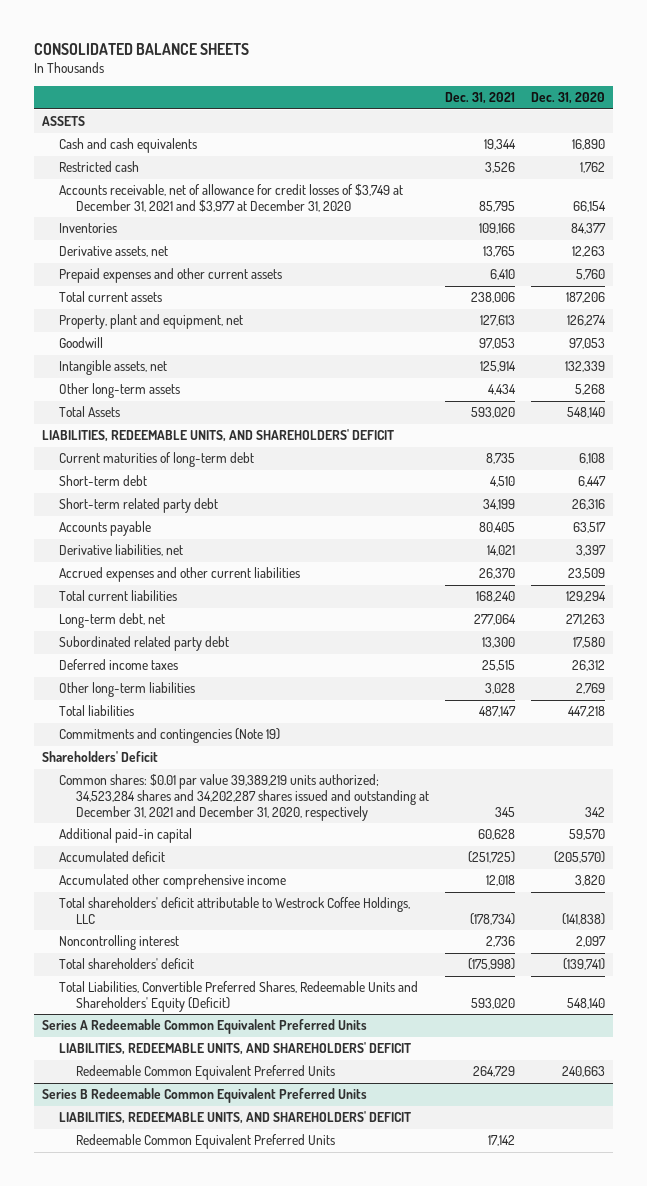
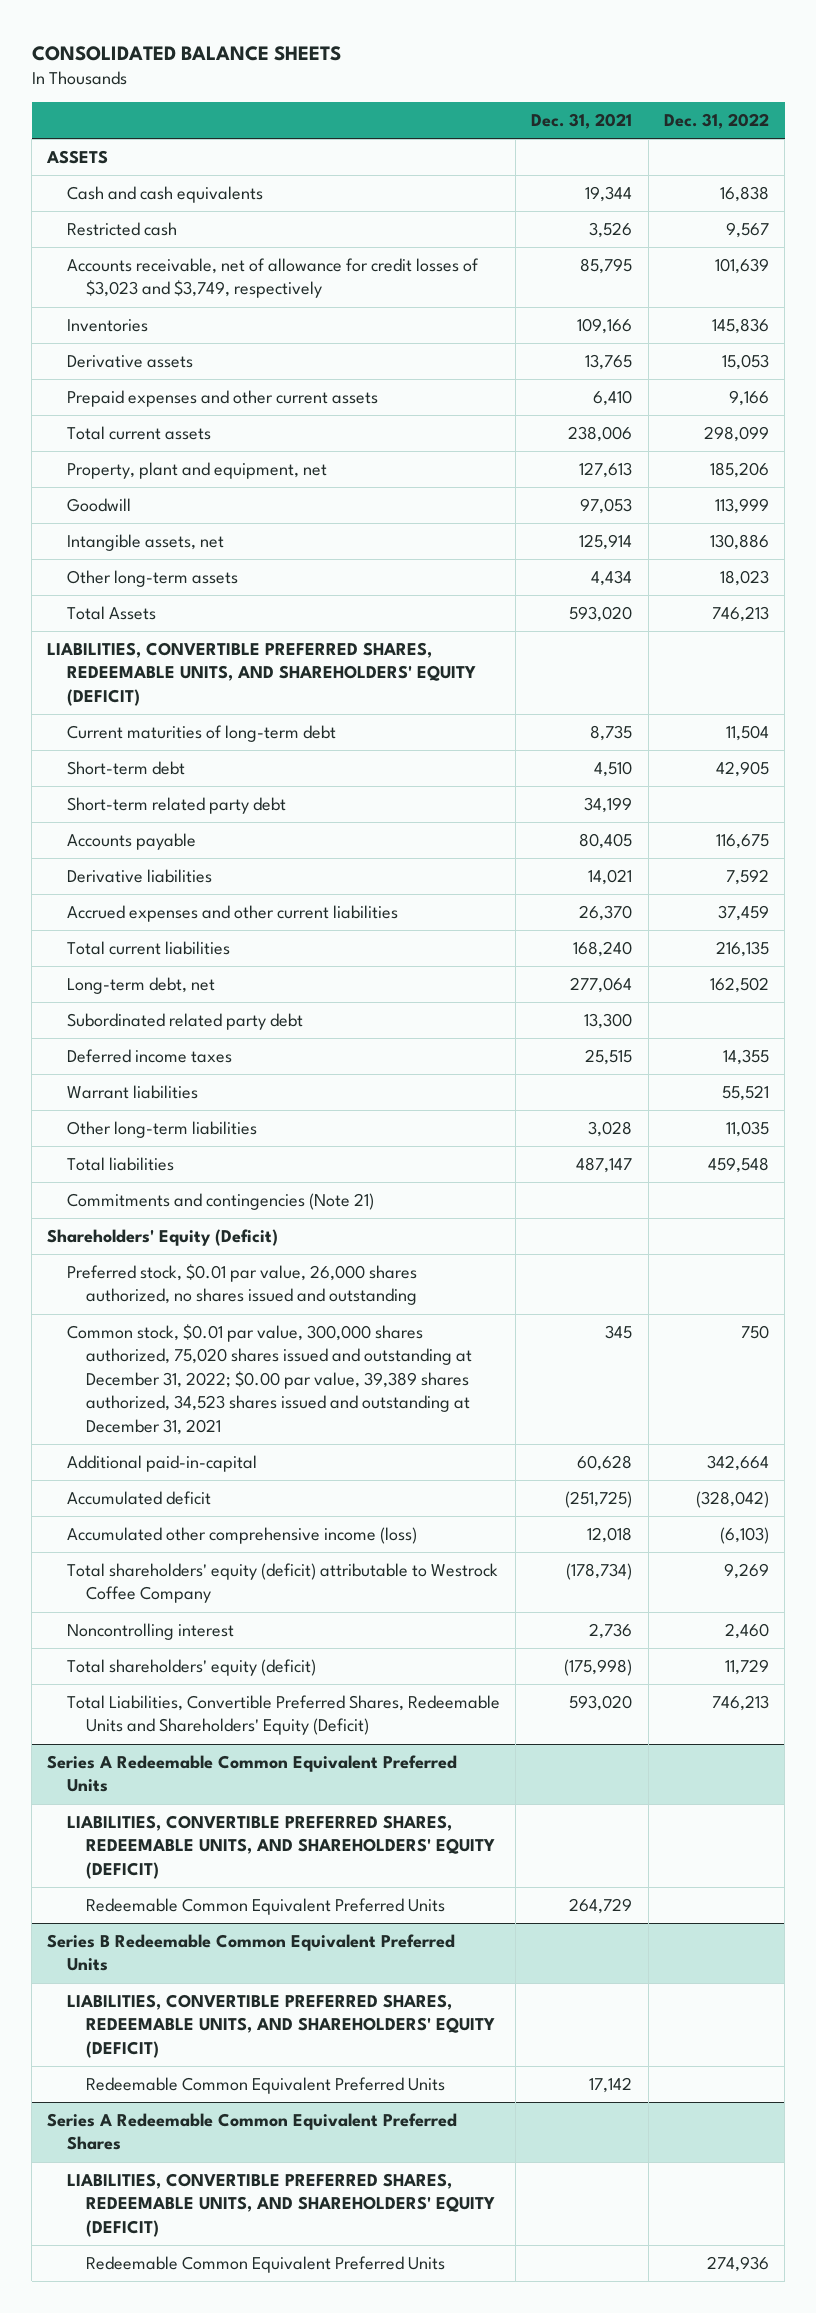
[530,92,605,105] Dec. 31, 2020 -> none
none -> [663,113,769,130] Dec. 31, 2022
[58,184,403,212] Accounts receivable, net of allowance for credit losses of $3,749 at December 31, 2021 and $3,977 at December 31, 2020 -> [66,258,479,299] Accounts receivable, net of allowance for credit losses of $3,023 and $3,749, respectively
[58,246,168,258] Derivative assets, net -> [66,355,193,369] Derivative assets
[41,429,394,443] LIABILITIES, REDEEMABLE UNITS, AND SHAREHOLDERS' DEFICIT -> [47,642,476,706] LIABILITIES, CONVERTIBLE PREFERRED SHARES, REDEEMABLE UNITS, AND SHAREHOLDERS' EQUITY (DEFICIT)
[58,544,183,557] Derivative liabilities, net -> [66,869,212,884] Derivative liabilities
none -> [66,1085,198,1100] Warrant liabilities
[58,728,280,744] Commitments and contingencies (Note 19) -> [66,1193,374,1211] Commitments and contingencies (Note 21)
[41,751,158,763] Shareholders' Deficit -> [47,1229,279,1247] Shareholders' Equity (Deficit)
none -> [66,1264,417,1306] Preferred stock, $0.01 par value, 26,000 shares authorized, no shares issued and outstanding
[58,774,429,821] Common shares: $0.01 par value 39,389,219 units authorized; 34,523,284 shares and 34,202,287 shares issued and outstanding at December 31, 2021 and December 31, 2020, respectively -> [66,1324,472,1435] Common stock, $0.01 par value, 300,000 shares authorized, 75,020 shares issued and outstanding at December 31, 2022; $0.00 par value, 39,389 shares authorized, 34,523 shares issued and outstanding at December 31, 2021
[58,828,192,844] Additional paid-in capital -> [66,1455,257,1473] Additional paid-in-capital
[58,874,286,890] Accumulated other comprehensive income -> [66,1527,417,1545] Accumulated other comprehensive income (loss)
[58,897,410,924] Total shareholders' deficit attributable to Westrock Coffee Holdings, LLC -> [66,1563,498,1604] Total shareholders' equity (deficit) attributable to Westrock Coffee Company
[58,958,194,970] Total shareholders' deficit -> [66,1659,316,1677] Total shareholders' equity (deficit)
[58,1042,411,1056] LIABILITIES, REDEEMABLE UNITS, AND SHAREHOLDERS' DEFICIT -> [66,1815,495,1879] LIABILITIES, CONVERTIBLE PREFERRED SHARES, REDEEMABLE UNITS, AND SHAREHOLDERS' EQUITY (DEFICIT)
[58,1111,411,1125] LIABILITIES, REDEEMABLE UNITS, AND SHAREHOLDERS' DEFICIT -> [66,1994,495,2058] LIABILITIES, CONVERTIBLE PREFERRED SHARES, REDEEMABLE UNITS, AND SHAREHOLDERS' EQUITY (DEFICIT)
none -> [47,2113,458,2151] Series A Redeemable Common Equivalent Preferred Shares
none -> [66,2173,495,2237] LIABILITIES, CONVERTIBLE PREFERRED SHARES, REDEEMABLE UNITS, AND SHAREHOLDERS' EQUITY (DEFICIT)
none -> [85,2256,445,2274] Redeemable Common Equivalent Preferred Units

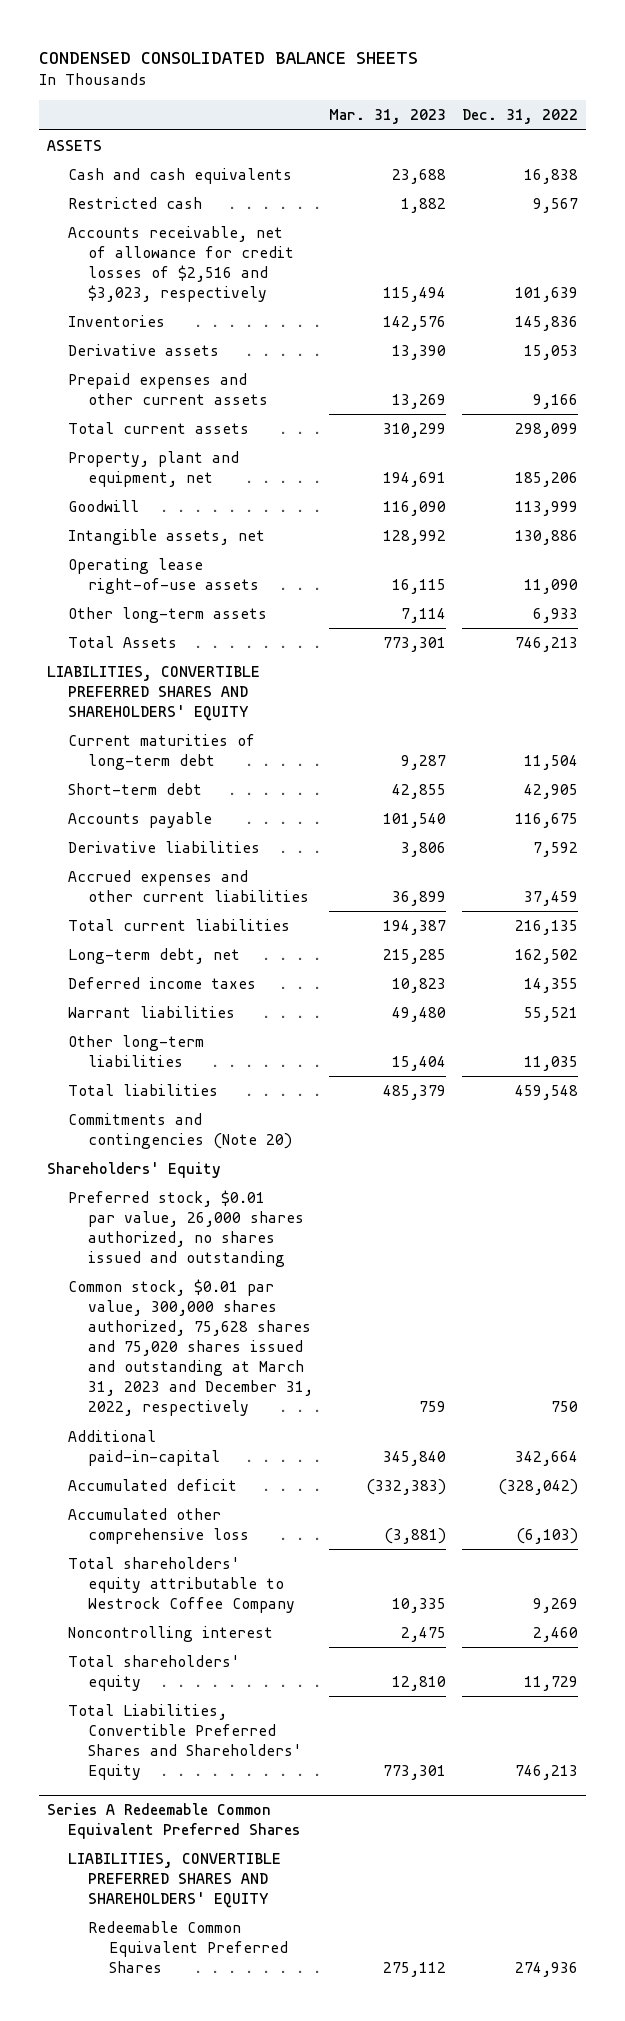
[31,45,341,61] CONSOLIDATED BALANCE SHEETS -> [39,51,419,64] CONDENSED CONSOLIDATED BALANCE SHEETS
[531,113,633,130] Dec. 31, 2021 -> none
none -> [329,109,447,125] Mar. 31, 2023
[66,258,479,299] Accounts receivable, net of allowance for credit losses of $3,023 and $3,749, respectively -> [67,226,295,303] Accounts receivable, net of allowance for credit losses of $2,516 and $3,023, respectively
none -> [67,558,260,595] Operating lease right-of-use assets
[719,570,769,587] 18,023 -> [533,608,579,624] 6,933
[47,642,476,706] LIABILITIES, CONVERTIBLE PREFERRED SHARES, REDEEMABLE UNITS, AND SHAREHOLDERS' EQUITY (DEFICIT) -> [47,666,261,722] LIABILITIES, CONVERTIBLE PREFERRED SHARES AND SHAREHOLDERS' EQUITY
[66,797,286,815] Short-term related party debt -> none
[66,1013,303,1031] Subordinated related party debt -> none
[66,1193,374,1211] Commitments and contingencies (Note 21) -> [67,1113,293,1150] Commitments and contingencies (Note 20)
[47,1229,279,1247] Shareholders' Equity (Deficit) -> [47,1162,222,1179] Shareholders' Equity
[66,1324,472,1435] Common stock, $0.01 par value, 300,000 shares authorized, 75,020 shares issued and outstanding at December 31, 2022; $0.00 par value, 39,389 shares authorized, 34,523 shares issued and outstanding at December 31, 2021 -> [67,1279,314,1417] Common stock, $0.01 par value, 300,000 shares authorized, 75,628 shares and 75,020 shares issued and outstanding at March 31, 2023 and December 31, 2022, respectively
[66,1527,417,1545] Accumulated other comprehensive income (loss) -> [67,1508,250,1545] Accumulated other comprehensive loss
[66,1563,498,1604] Total shareholders' equity (deficit) attributable to Westrock Coffee Company -> [67,1557,296,1614] Total shareholders' equity attributable to Westrock Coffee Company
[47,1755,458,1793] Series A Redeemable Common Equivalent Preferred Units -> none
[66,1815,495,1879] LIABILITIES, CONVERTIBLE PREFERRED SHARES, REDEEMABLE UNITS, AND SHAREHOLDERS' EQUITY (DEFICIT) -> none
[85,1898,445,1916] Redeemable Common Equivalent Preferred Units -> none
[47,1934,456,1972] Series B Redeemable Common Equivalent Preferred Units -> none
[66,1994,495,2058] LIABILITIES, CONVERTIBLE PREFERRED SHARES, REDEEMABLE UNITS, AND SHAREHOLDERS' EQUITY (DEFICIT) -> none
[85,2077,445,2095] Redeemable Common Equivalent Preferred Units -> none
[66,1659,316,1677] Total shareholders' equity (deficit) -> [67,1655,240,1692] Total shareholders' equity
[66,1695,500,1736] Total Liabilities, Convertible Preferred Shares, Redeemable Units and Shareholders' Equity (Deficit) -> [67,1704,303,1781] Total Liabilities, Convertible Preferred Shares and Shareholders' Equity
[66,2173,495,2237] LIABILITIES, CONVERTIBLE PREFERRED SHARES, REDEEMABLE UNITS, AND SHAREHOLDERS' EQUITY (DEFICIT) -> [67,1853,281,1909] LIABILITIES, CONVERTIBLE PREFERRED SHARES AND SHAREHOLDERS' EQUITY
[85,2256,445,2274] Redeemable Common Equivalent Preferred Units -> [88,1921,288,1974] Redeemable Common Equivalent Preferred Shares

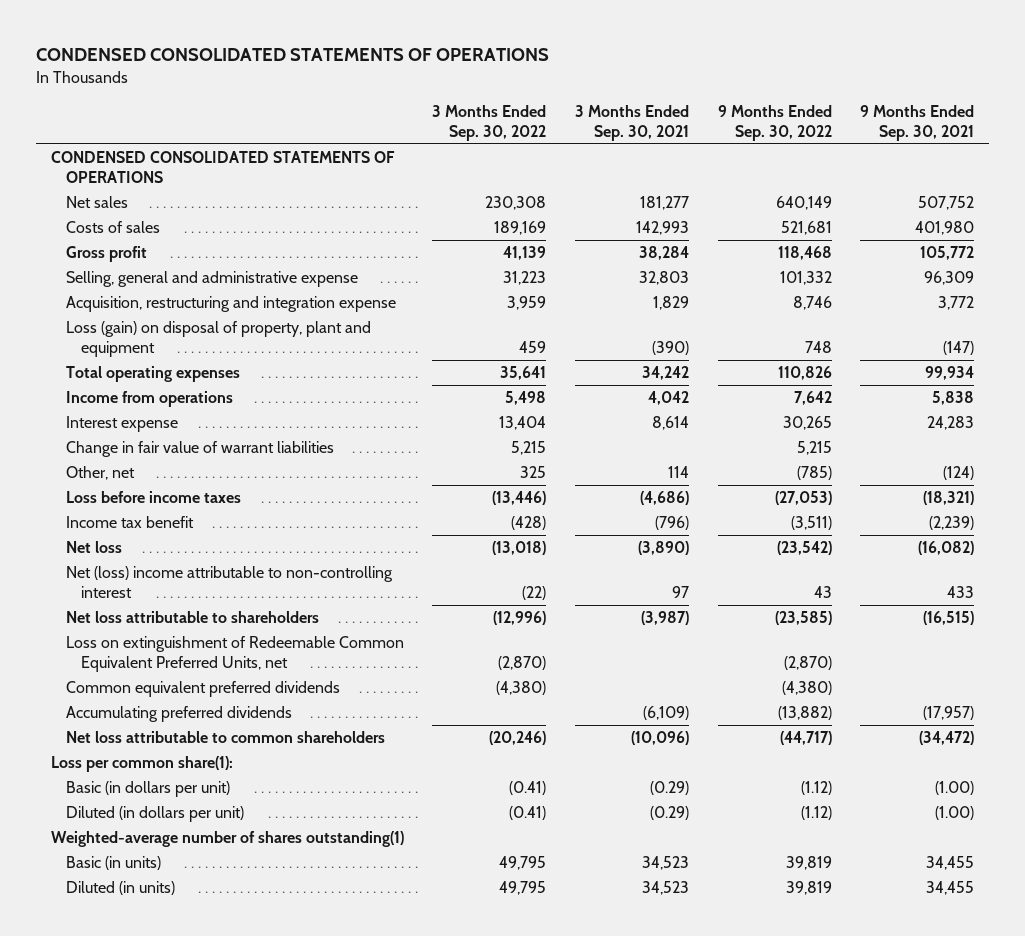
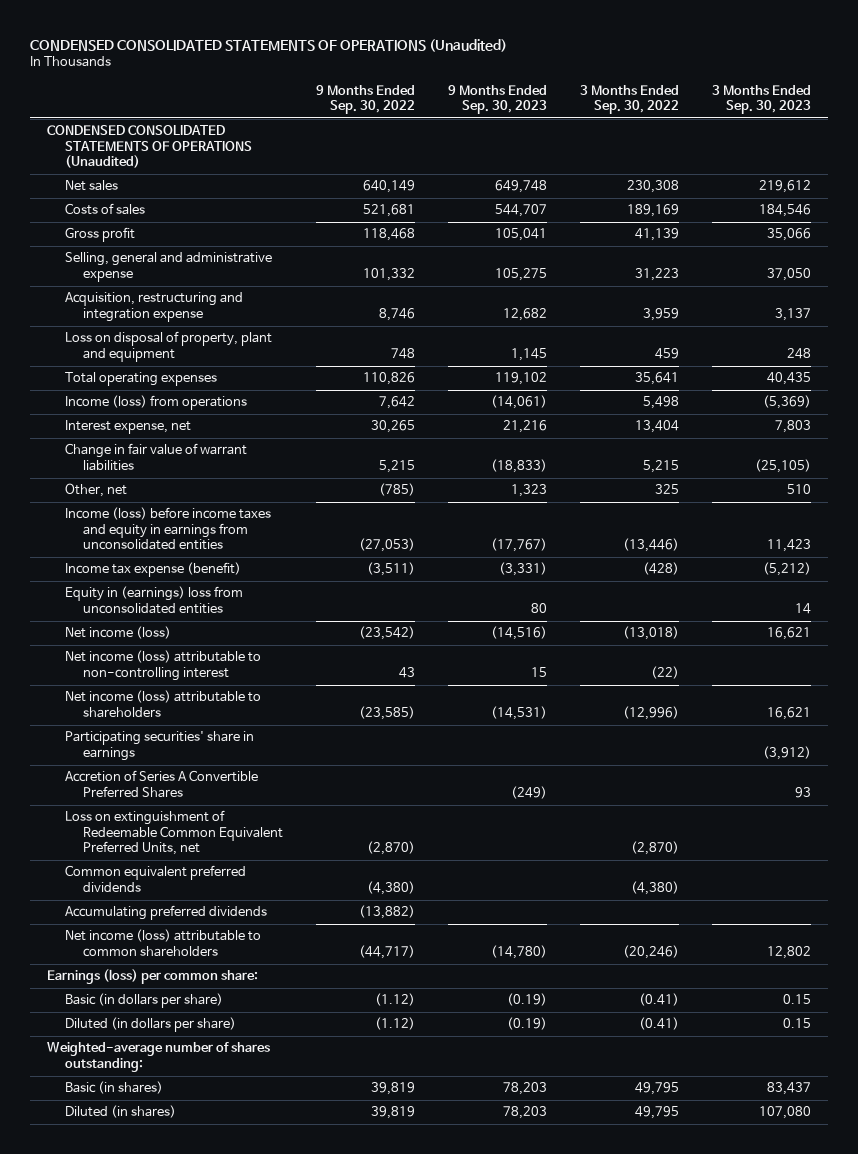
[36,48,550,62] CONDENSED CONSOLIDATED STATEMENTS OF OPERATIONS -> [30,38,508,52] CONDENSED CONSOLIDATED STATEMENTS OF OPERATIONS (Unaudited)
[575,104,690,141] 3 Months Ended Sep. 30, 2021 -> none
[860,104,975,141] 9 Months Ended Sep. 30, 2021 -> none
none -> [447,84,547,115] 9 Months Ended Sep. 30, 2023
none -> [712,84,812,115] 3 Months Ended Sep. 30, 2023
[50,151,395,183] CONDENSED CONSOLIDATED STATEMENTS OF OPERATIONS -> [46,125,252,169] CONDENSED CONSOLIDATED STATEMENTS OF OPERATIONS (Unaudited)
[65,321,371,357] Loss (gain) on disposal of property, plant and equipment -> [64,331,272,362] Loss on disposal of property, plant and equipment
[65,391,233,408] Income from operations -> [64,395,247,411] Income (loss) from operations
[65,416,178,433] Interest expense -> [64,420,191,435] Interest expense, net
[65,491,241,504] Loss before income taxes -> [64,507,271,551] Income (loss) before income taxes and equity in earnings from unconsolidated entities
[65,516,194,529] Income tax benefit -> [64,562,241,578] Income tax expense (benefit)
none -> [64,586,243,614] Equity in (earnings) loss from unconsolidated entities
[65,541,122,554] Net loss -> [64,626,171,640] Net income (loss)
[65,566,393,598] Net (loss) income attributable to non-controlling interest -> [64,650,261,681] Net income (loss) attributable to non-controlling interest
[65,611,319,624] Net loss attributable to shareholders -> [64,690,261,718] Net income (loss) attributable to shareholders
none -> [64,731,254,761] Participating securities' share in earnings
none -> [64,770,258,798] Accretion of Series A Convertible Preferred Shares
[65,731,385,744] Net loss attributable to common shareholders -> [64,929,261,957] Net income (loss) attributable to common shareholders
[50,756,233,773] Loss per common share(1): -> [46,969,258,985] Earnings (loss) per common share:
[65,781,230,798] Basic (in dollars per unit) -> [64,993,223,1009] Basic (in dollars per share)
[65,806,244,823] Diluted (in dollars per unit) -> [64,1017,236,1033] Diluted (in dollars per share)
[50,831,404,848] Weighted-average number of shares outstanding(1) -> [46,1042,270,1072] Weighted-average number of shares outstanding:
[65,856,161,871] Basic (in units) -> [64,1081,163,1095] Basic (in shares)
[65,881,175,896] Diluted (in units) -> [64,1105,176,1119] Diluted (in shares)

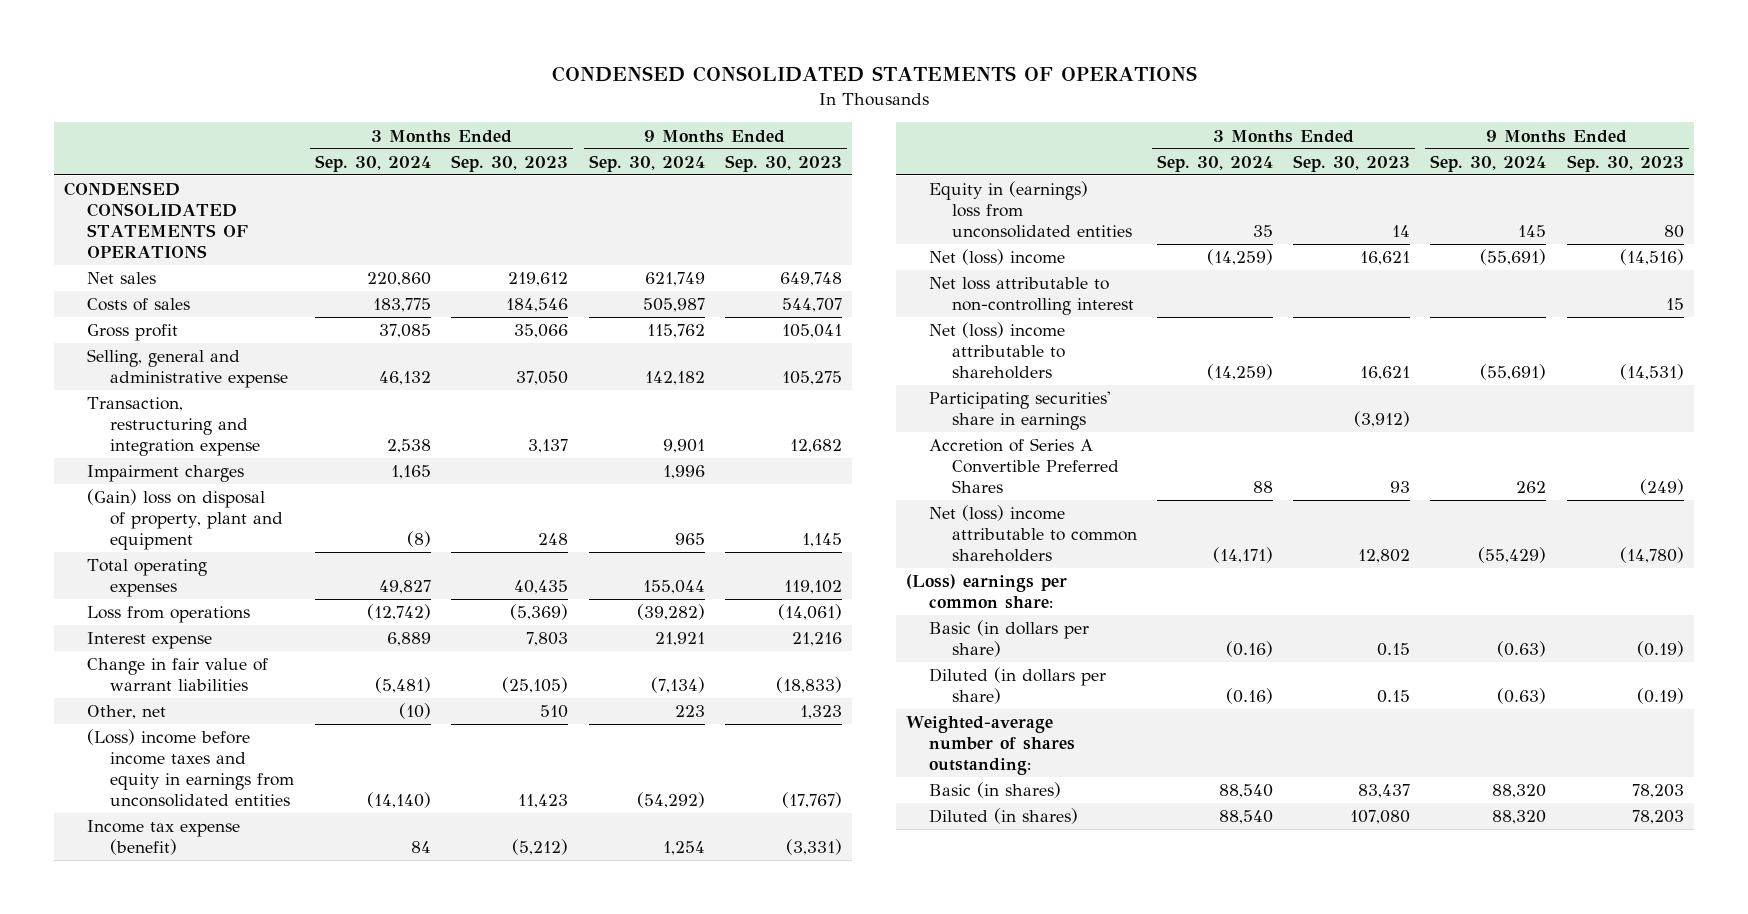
[30,38,508,52] CONDENSED CONSOLIDATED STATEMENTS OF OPERATIONS (Unaudited) -> [551,66,1197,83] CONDENSED CONSOLIDATED STATEMENTS OF OPERATIONS
[315,84,415,115] 9 Months Ended Sep. 30, 2022 -> none
[580,84,680,115] 3 Months Ended Sep. 30, 2022 -> none
none -> [315,154,432,172] Sep. 30, 2024
none -> [588,154,705,172] Sep. 30, 2024
[46,125,252,169] CONDENSED CONSOLIDATED STATEMENTS OF OPERATIONS (Unaudited) -> [63,182,248,259] CONDENSED CONSOLIDATED STATEMENTS OF OPERATIONS
[64,292,243,322] Acquisition, restructuring and integration expense -> [86,397,261,457] Transaction, restructuring and integration expense
none -> [86,465,244,483] Impairment charges
[64,331,272,362] Loss on disposal of property, plant and equipment -> [86,489,284,551] (Gain) loss on disposal of property, plant and equipment
[64,395,247,411] Income (loss) from operations -> [86,606,250,624] Loss from operations
[64,420,191,435] Interest expense, net -> [86,632,212,650] Interest expense
[64,507,271,551] Income (loss) before income taxes and equity in earnings from unconsolidated entities -> [86,729,295,808] (Loss) income before income taxes and equity in earnings from unconsolidated entities
[64,626,171,640] Net income (loss) -> [928,249,1065,266] Net (loss) income
[64,650,261,681] Net income (loss) attributable to non-controlling interest -> [928,277,1134,316] Net loss attributable to non-controlling interest
[64,690,261,718] Net income (loss) attributable to shareholders -> [928,322,1065,380] Net (loss) income attributable to shareholders
[64,810,283,856] Loss on extinguishment of Redeemable Common Equivalent Preferred Units, net -> none
[64,865,246,892] Common equivalent preferred dividends -> none
[64,905,267,921] Accumulating preferred dividends -> none
[64,929,261,957] Net income (loss) attributable to common shareholders -> [928,505,1137,563] Net (loss) income attributable to common shareholders
[46,969,258,985] Earnings (loss) per common share: -> [905,574,1067,610] (Loss) earnings per common share:

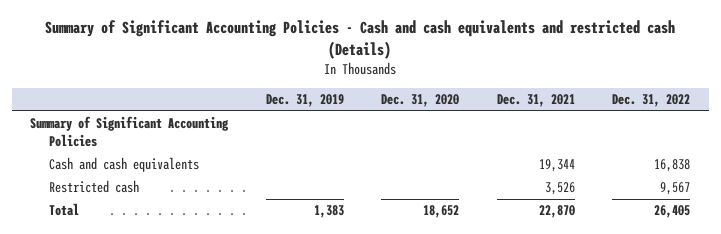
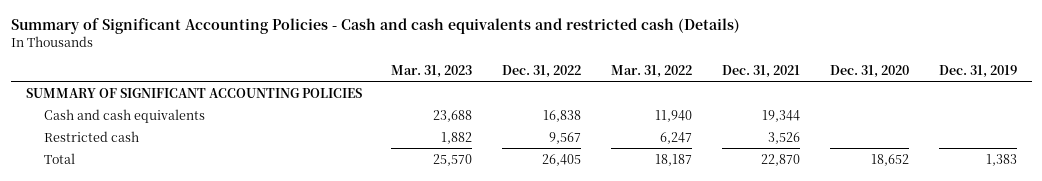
none -> [391,64,473,78] Mar. 31, 2023
none -> [611,64,693,78] Mar. 31, 2022
[30,116,230,148] Summary of Significant Accounting Policies -> [25,87,362,98] SUMMARY OF SIGNIFICANT ACCOUNTING POLICIES

